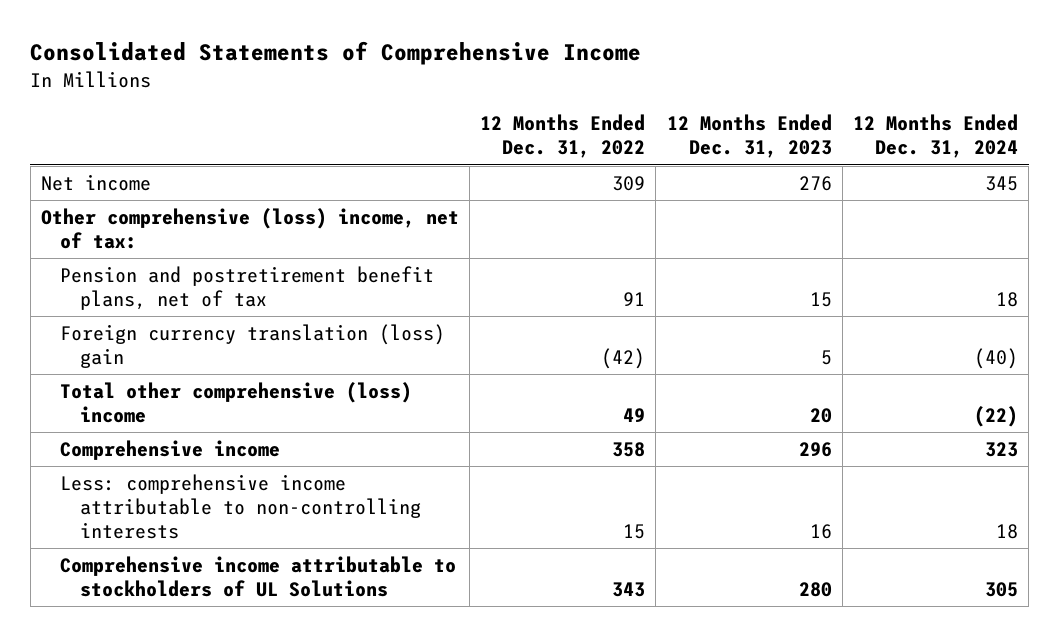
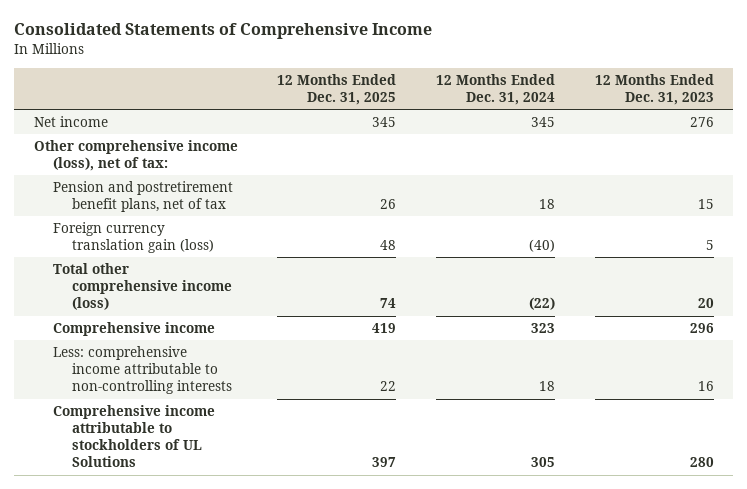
[480,114,646,159] 12 Months Ended Dec. 31, 2022 -> none
none -> [277,73,397,105] 12 Months Ended Dec. 31, 2025
[40,208,459,249] Other comprehensive (loss) income, net of tax: -> [33,140,238,172] Other comprehensive income (loss), net of tax:
[60,324,446,368] Foreign currency translation (loss) gain -> [53,222,215,254] Foreign currency translation gain (loss)
[60,382,413,423] Total other comprehensive (loss) income -> [53,263,233,311] Total other comprehensive income (loss)

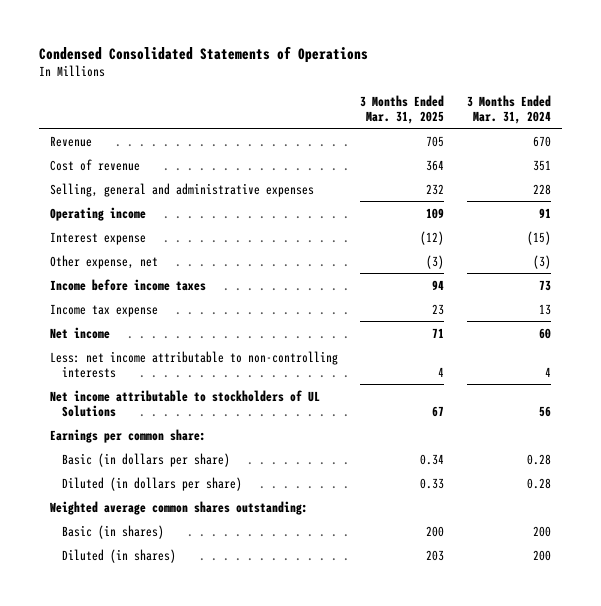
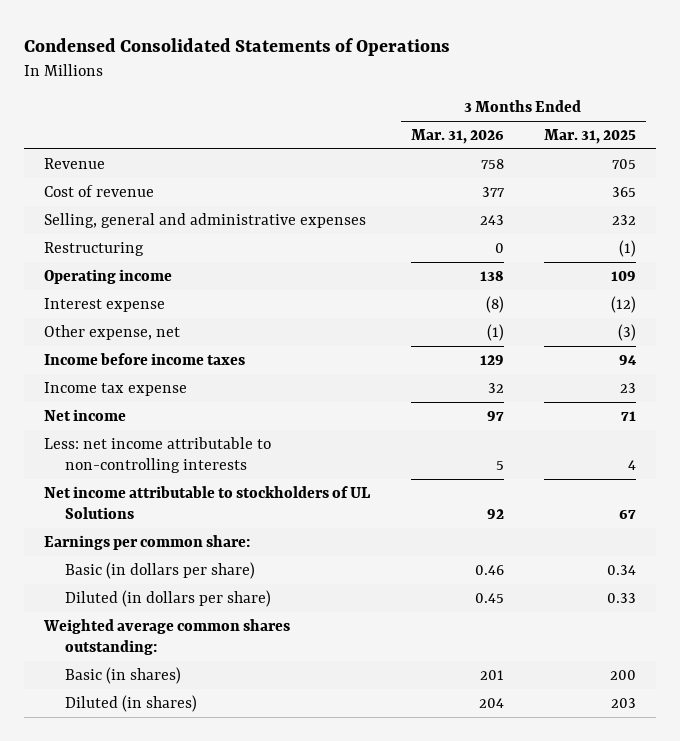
[466,94,551,124] 3 Months Ended Mar. 31, 2024 -> none
none -> [410,129,504,145] Mar. 31, 2026
[426,159,445,171] 364 -> [612,186,637,197] 365
none -> [44,241,145,256] Restructuring

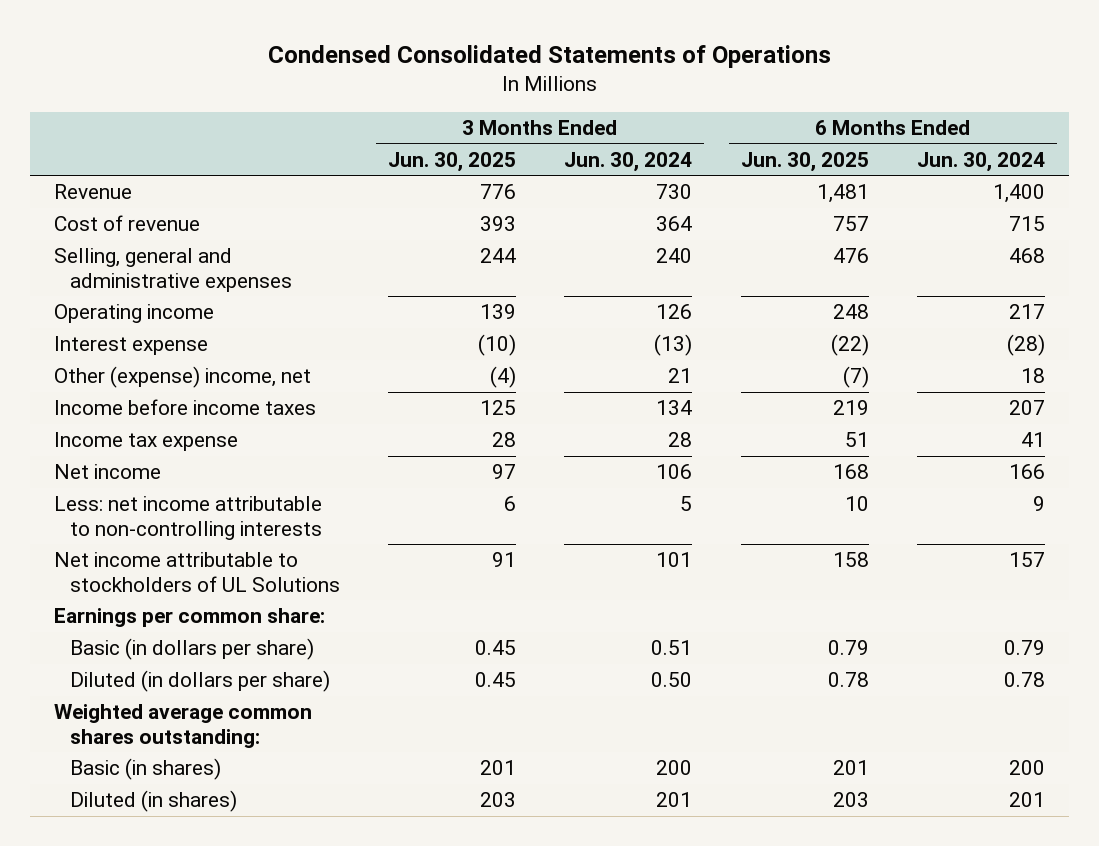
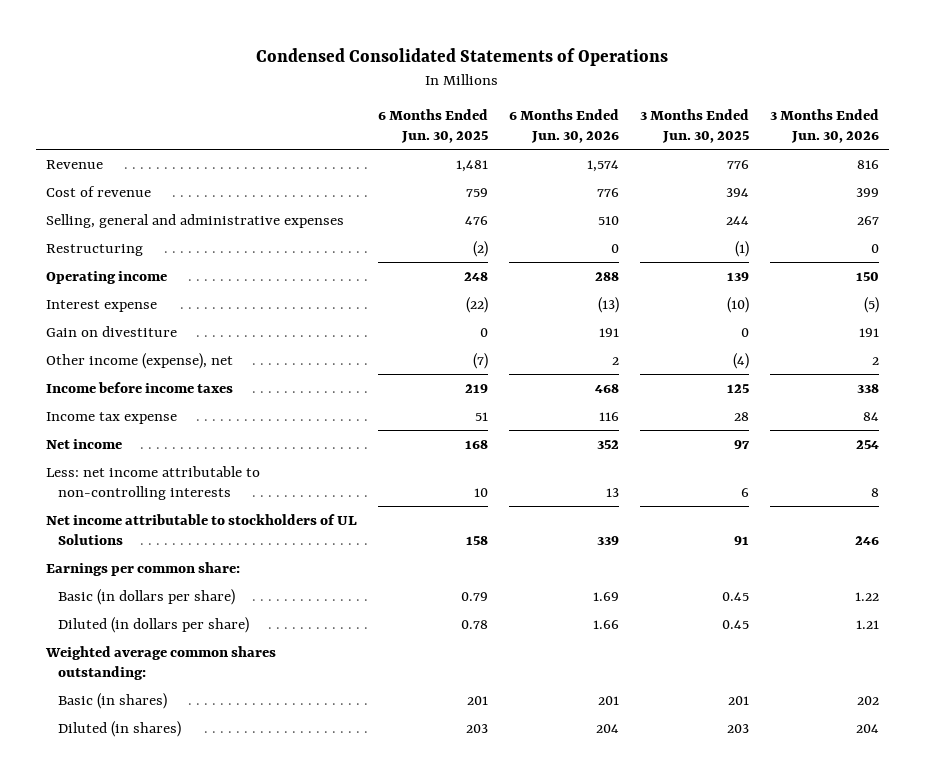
[564,151,693,172] Jun. 30, 2024 -> none
[916,151,1045,172] Jun. 30, 2024 -> none
none -> [508,109,619,144] 6 Months Ended Jun. 30, 2026
none -> [769,109,879,144] 3 Months Ended Jun. 30, 2026
[480,216,517,232] 393 -> [725,187,749,197] 394
[832,216,869,232] 757 -> [465,187,488,197] 759
none -> [46,243,144,256] Restructuring
none -> [46,325,178,337] Gain on divestiture
[54,366,312,389] Other (expense) income, net -> [46,352,234,369] Other income (expense), net

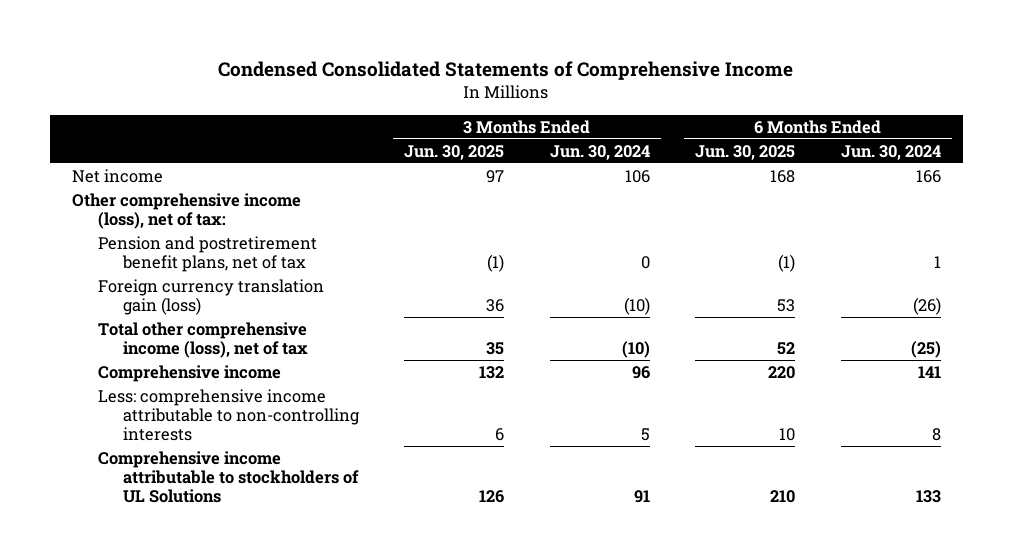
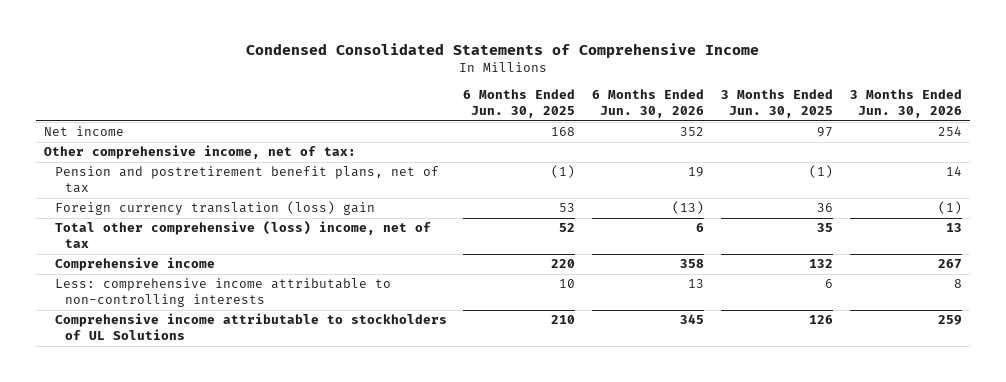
[549,144,650,160] Jun. 30, 2024 -> none
[840,144,941,160] Jun. 30, 2024 -> none
none -> [592,89,705,119] 6 Months Ended Jun. 30, 2026
none -> [849,89,962,119] 3 Months Ended Jun. 30, 2026
[72,192,302,230] Other comprehensive income (loss), net of tax: -> [44,145,357,160] Other comprehensive income, net of tax:
[97,278,324,316] Foreign currency translation gain (loss) -> [54,201,375,216] Foreign currency translation (loss) gain
[97,321,308,359] Total other comprehensive income (loss), net of tax -> [54,221,431,249] Total other comprehensive (loss) income, net of tax

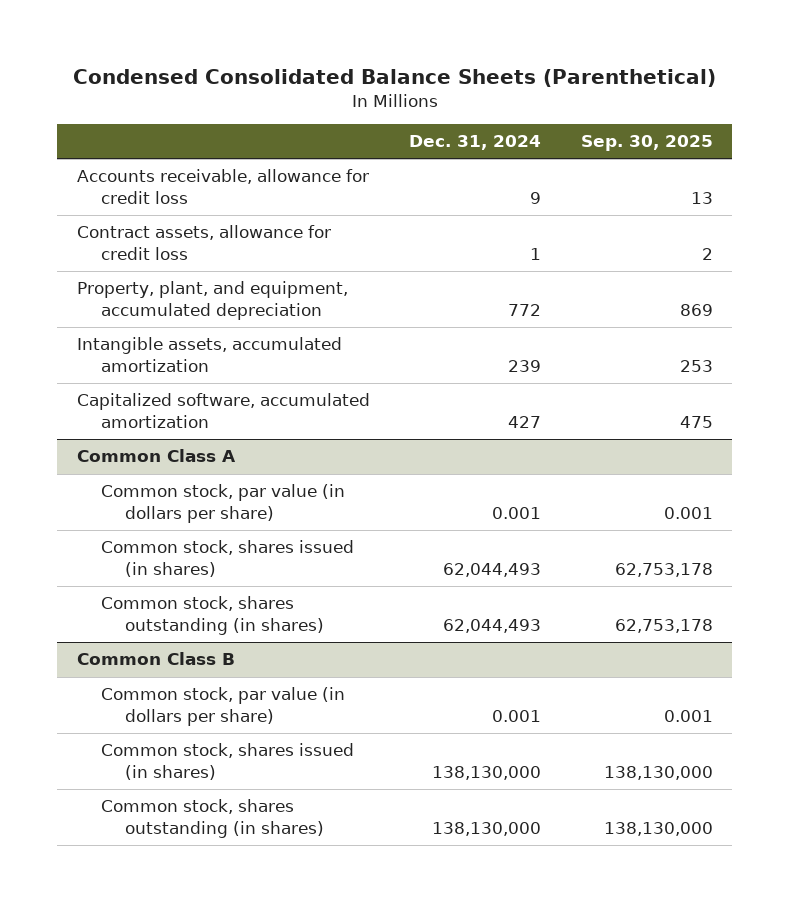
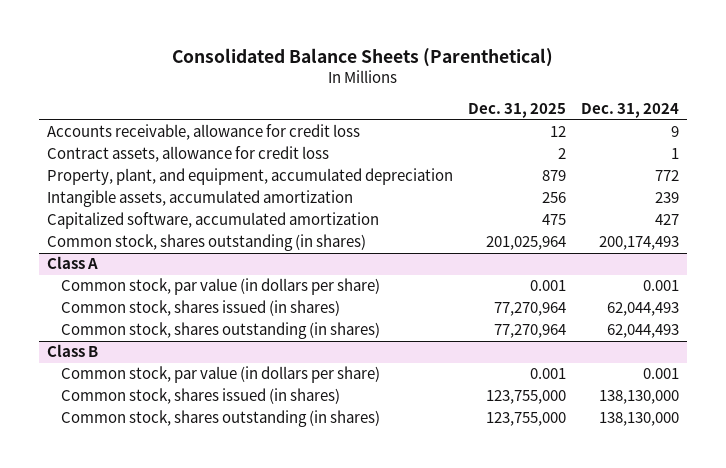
[72,68,716,87] Condensed Consolidated Balance Sheets (Parenthetical) -> [171,47,553,67] Consolidated Balance Sheets (Parenthetical)
[580,135,713,152] Sep. 30, 2025 -> none
none -> [467,103,566,119] Dec. 31, 2025
none -> [46,234,366,252] Common stock, shares outstanding (in shares)
[77,449,237,463] Common Class A -> [46,256,98,270] Class A
[77,652,236,666] Common Class B -> [46,344,98,358] Class B

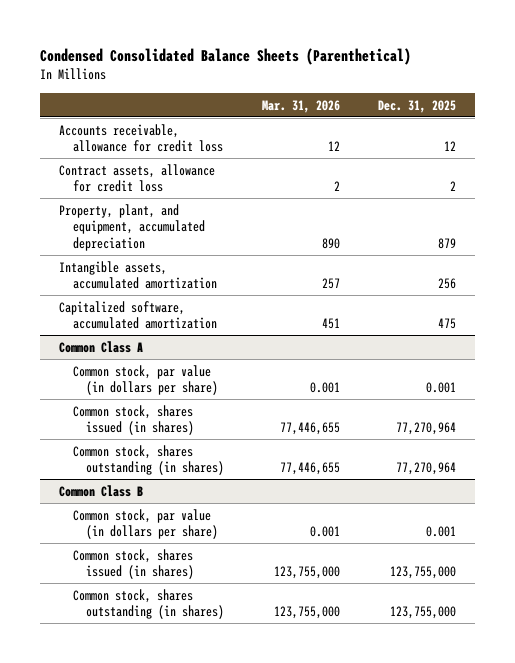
[171,47,553,67] Consolidated Balance Sheets (Parenthetical) -> [40,48,412,66] Condensed Consolidated Balance Sheets (Parenthetical)
[580,103,679,119] Dec. 31, 2024 -> none
none -> [262,99,341,113] Mar. 31, 2026
[46,234,366,252] Common stock, shares outstanding (in shares) -> none
[46,256,98,270] Class A -> [59,340,144,353] Common Class A
[46,344,98,358] Class B -> [59,484,144,497] Common Class B

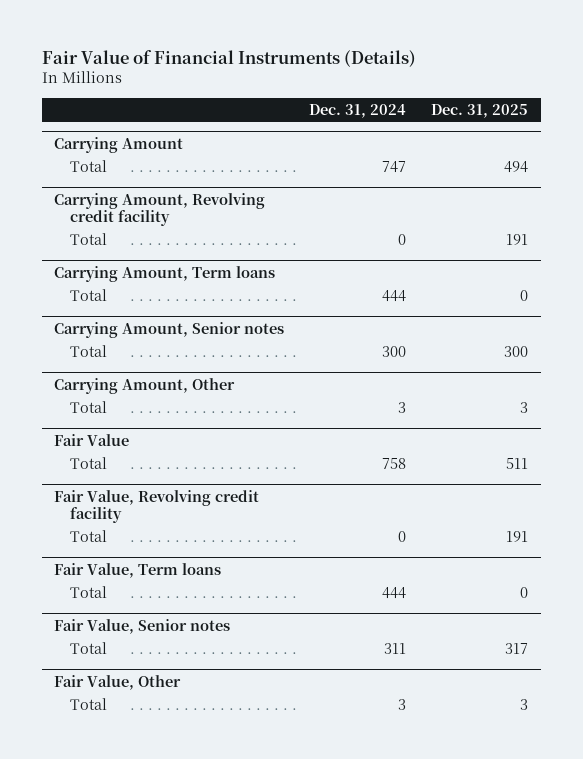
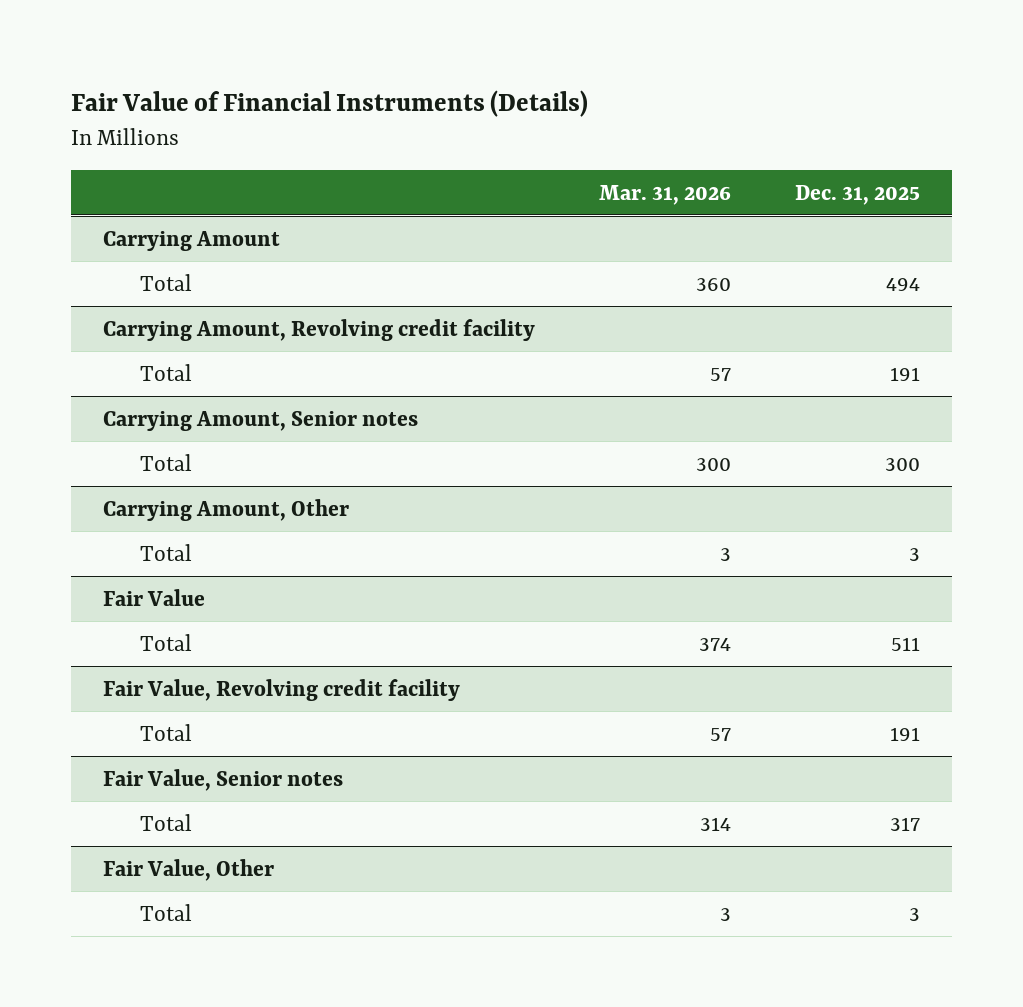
[309,103,407,118] Dec. 31, 2024 -> none
none -> [599,184,732,205] Mar. 31, 2026
[54,265,276,282] Carrying Amount, Term loans -> none
[69,289,107,302] Total -> none
[54,562,222,578] Fair Value, Term loans -> none
[69,586,107,599] Total -> none

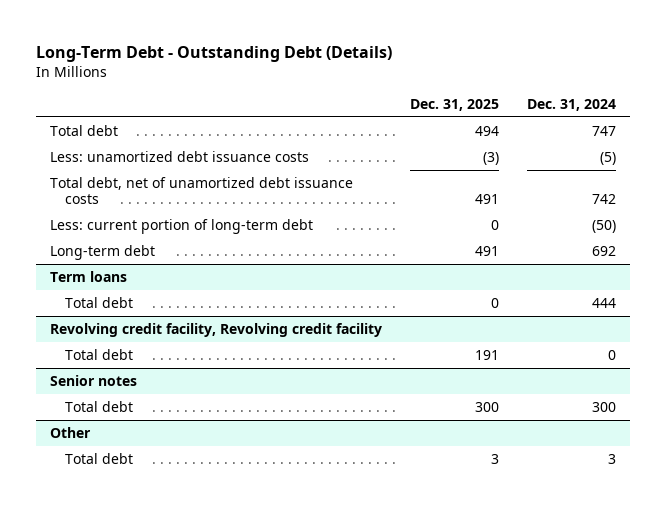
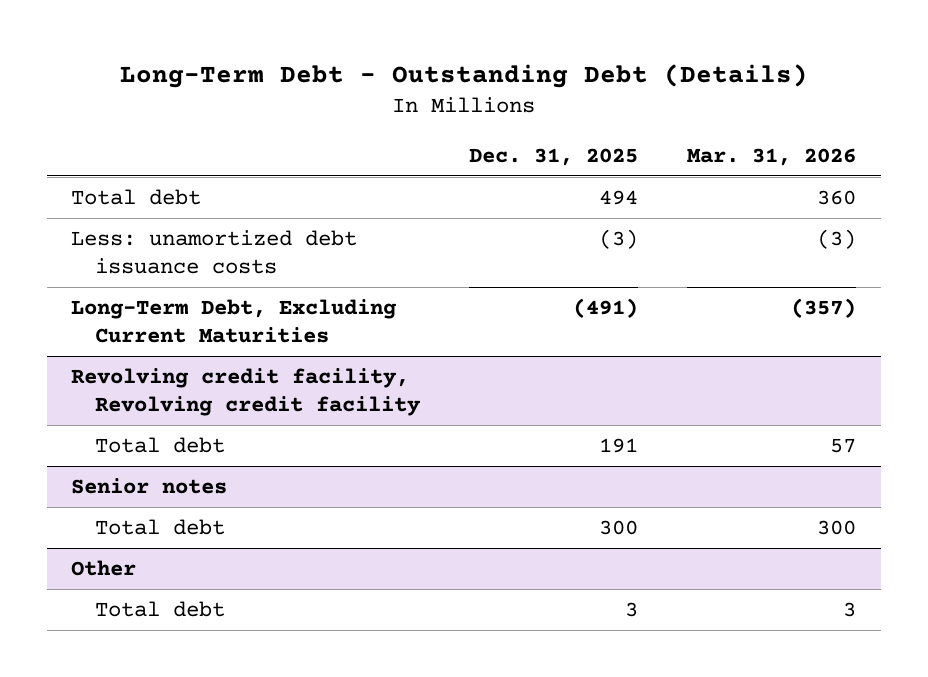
[527,98,617,111] Dec. 31, 2024 -> none
none -> [687,147,857,166] Mar. 31, 2026
[50,177,354,205] Total debt, net of unamortized debt issuance costs -> none
[50,219,314,235] Less: current portion of long-term debt -> none
[50,271,128,283] Term loans -> none
[65,297,134,309] Total debt -> none
[50,245,156,261] Long-term debt -> [71,299,398,343] Long-Term Debt, Excluding Current Maturities
[475,246,500,257] 491 -> [573,298,639,319] (491)

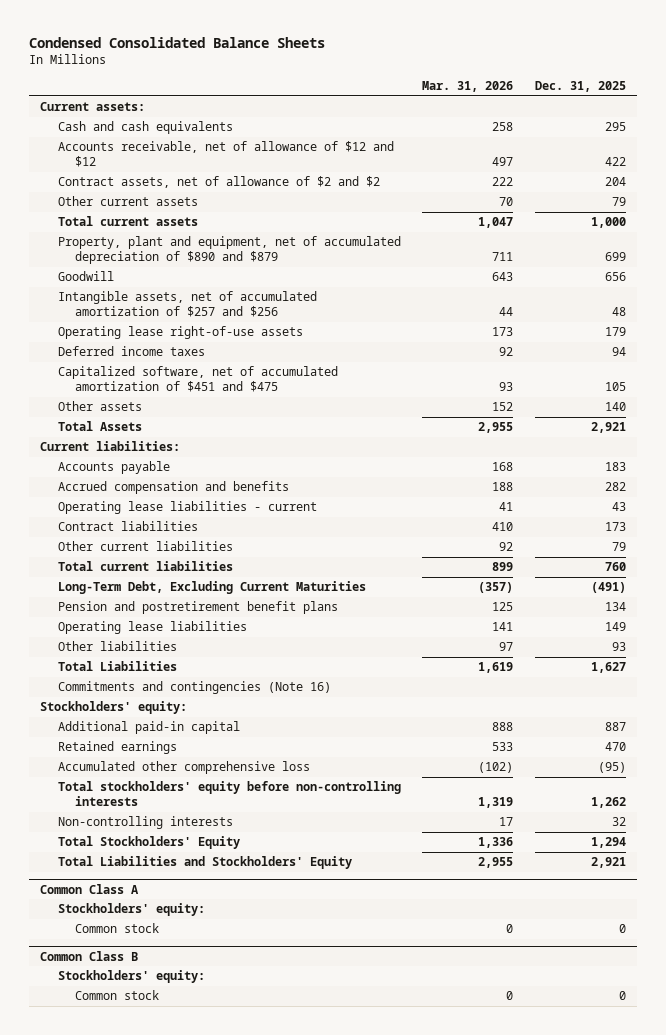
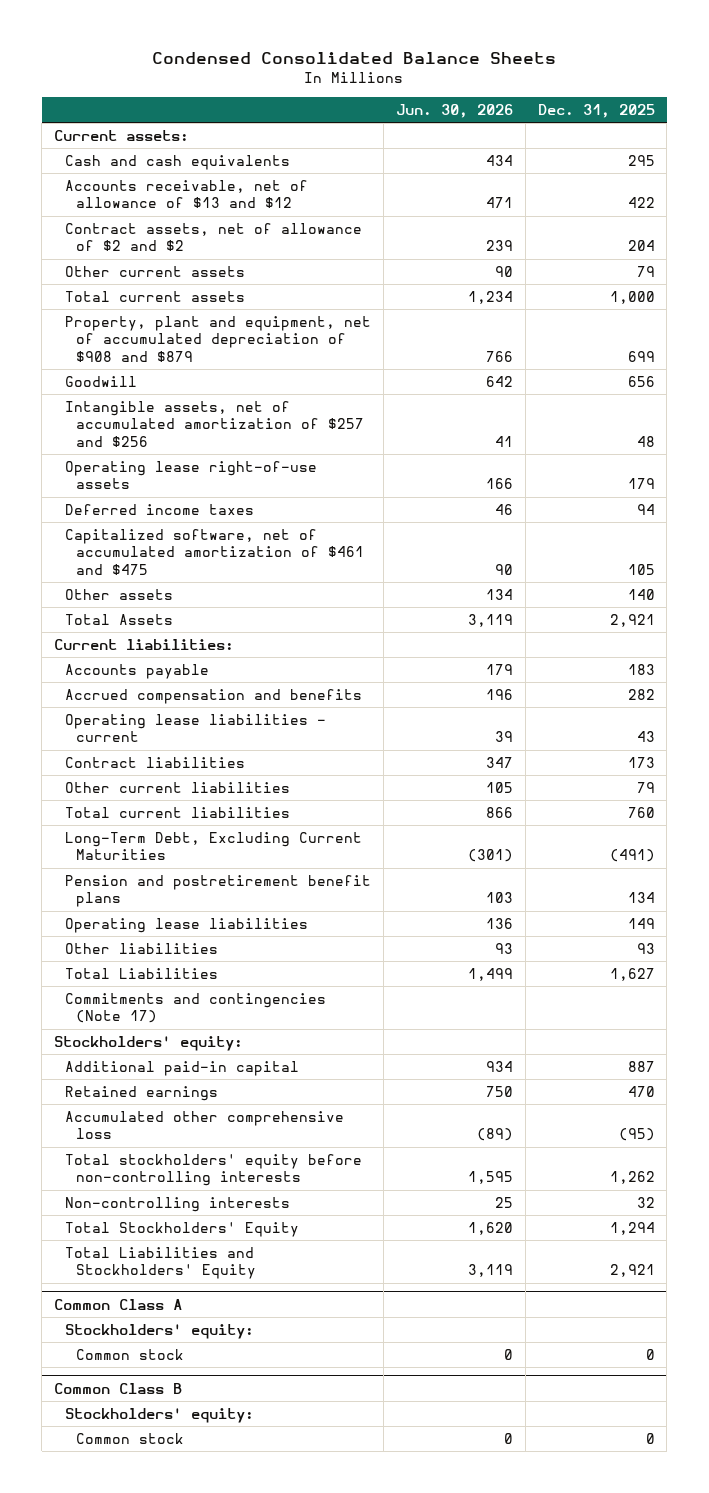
[422,81,514,93] Mar. 31, 2026 -> none
none -> [395,103,513,118] Jun. 30, 2026
[57,141,394,168] Accounts receivable, net of allowance of $12 and $12 -> [65,180,309,209] Accounts receivable, net of allowance of $13 and $12
[57,236,401,265] Property, plant and equipment, net of accumulated depreciation of $890 and $879 -> [65,316,372,362] Property, plant and equipment, net of accumulated depreciation of $908 and $879
[57,366,338,393] Capitalized software, net of accumulated amortization of $451 and $475 -> [65,529,365,575] Capitalized software, net of accumulated amortization of $461 and $475
[57,681,331,695] Commitments and contingencies (Note 16) -> [65,993,327,1024] Commitments and contingencies (Note 17)

